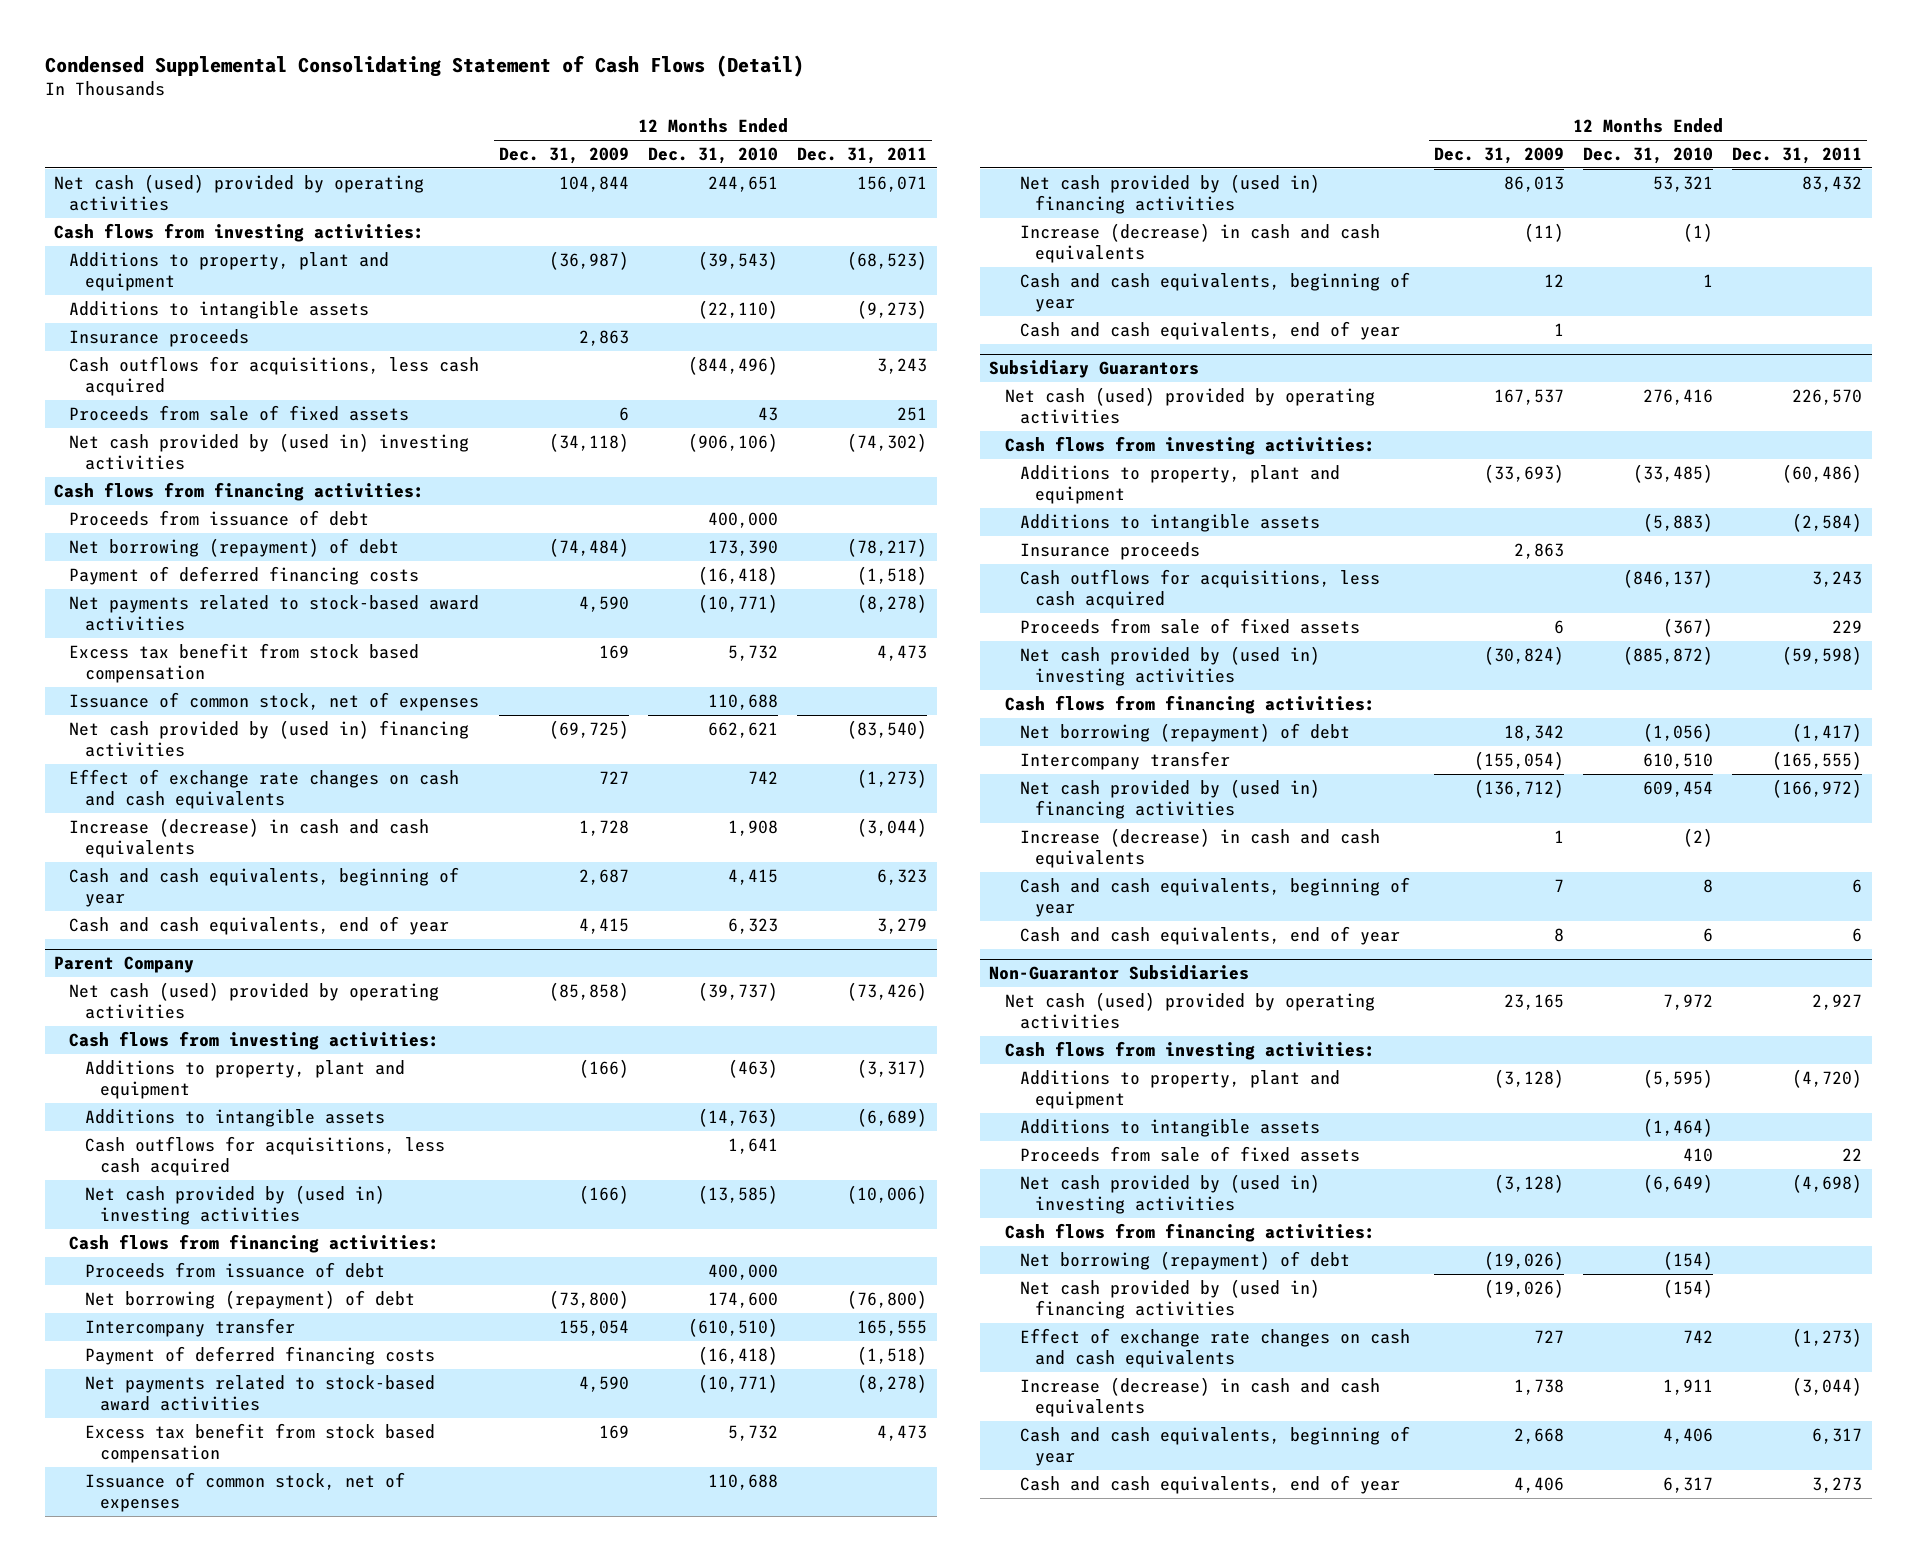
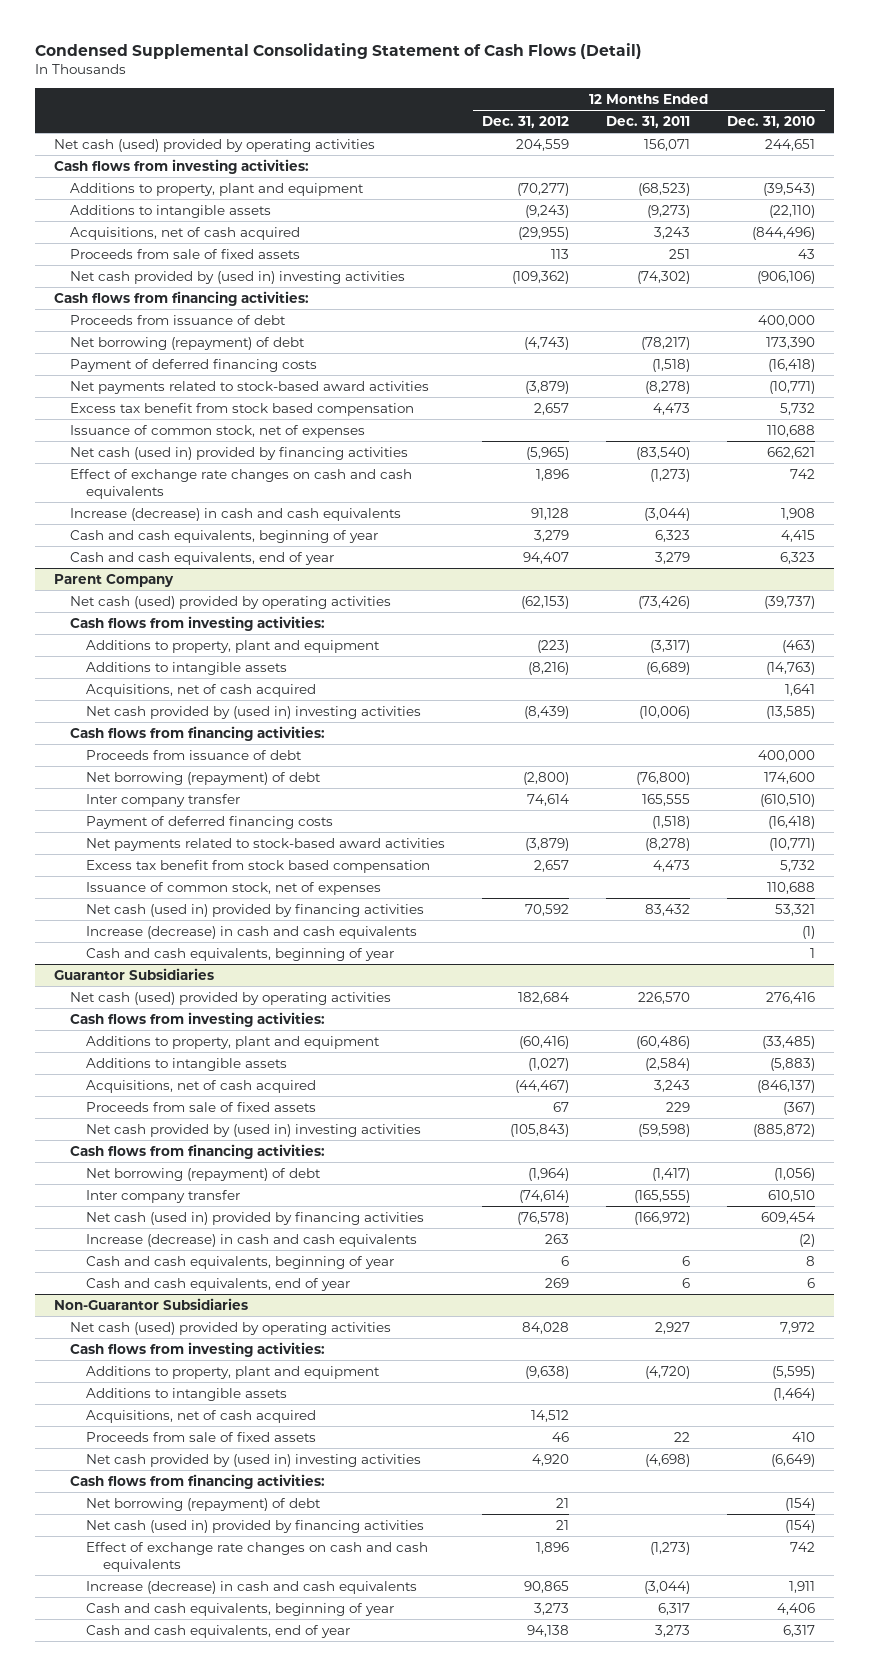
[498,147,629,165] Dec. 31, 2009 -> none
none -> [482,115,570,128] Dec. 31, 2012
[69,328,250,347] Insurance proceeds -> none
[69,355,480,396] Cash outflows for acquisitions, less cash acquired -> [69,226,300,240] Acquisitions, net of cash acquired
[69,719,470,757] Net cash provided by (used in) financing activities -> [69,446,408,460] Net cash (used in) provided by financing activities
[84,1135,445,1176] Cash outflows for acquisitions, less cash acquired -> [86,683,317,697] Acquisitions, net of cash acquired
[84,1317,295,1337] Intercompany transfer -> [86,793,241,807] Inter company transfer
[1019,173,1320,214] Net cash provided by (used in) financing activities -> [86,903,425,917] Net cash (used in) provided by financing activities
[1019,320,1400,340] Cash and cash equivalents, end of year -> none
[989,360,1200,379] Subsidiary Guarantors -> none
none -> [53,967,214,980] Guarantor Subsidiaries
[1019,541,1200,560] Insurance proceeds -> none
[1019,568,1380,609] Cash outflows for acquisitions, less cash acquired -> [86,1079,317,1093] Acquisitions, net of cash acquired
[1019,750,1230,770] Intercompany transfer -> [86,1189,241,1203] Inter company transfer
[1019,778,1320,819] Net cash provided by (used in) financing activities -> [86,1211,425,1225] Net cash (used in) provided by financing activities
none -> [86,1409,317,1423] Acquisitions, net of cash acquired
[1019,1278,1320,1319] Net cash provided by (used in) financing activities -> [86,1519,425,1533] Net cash (used in) provided by financing activities

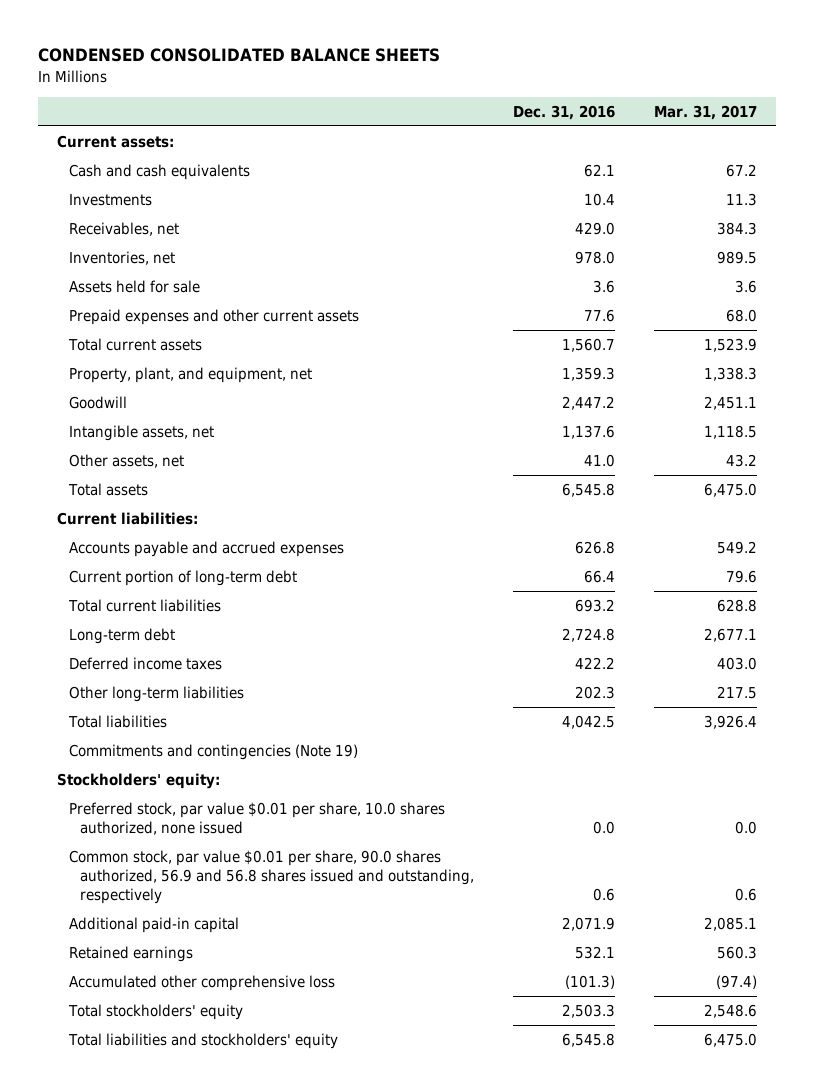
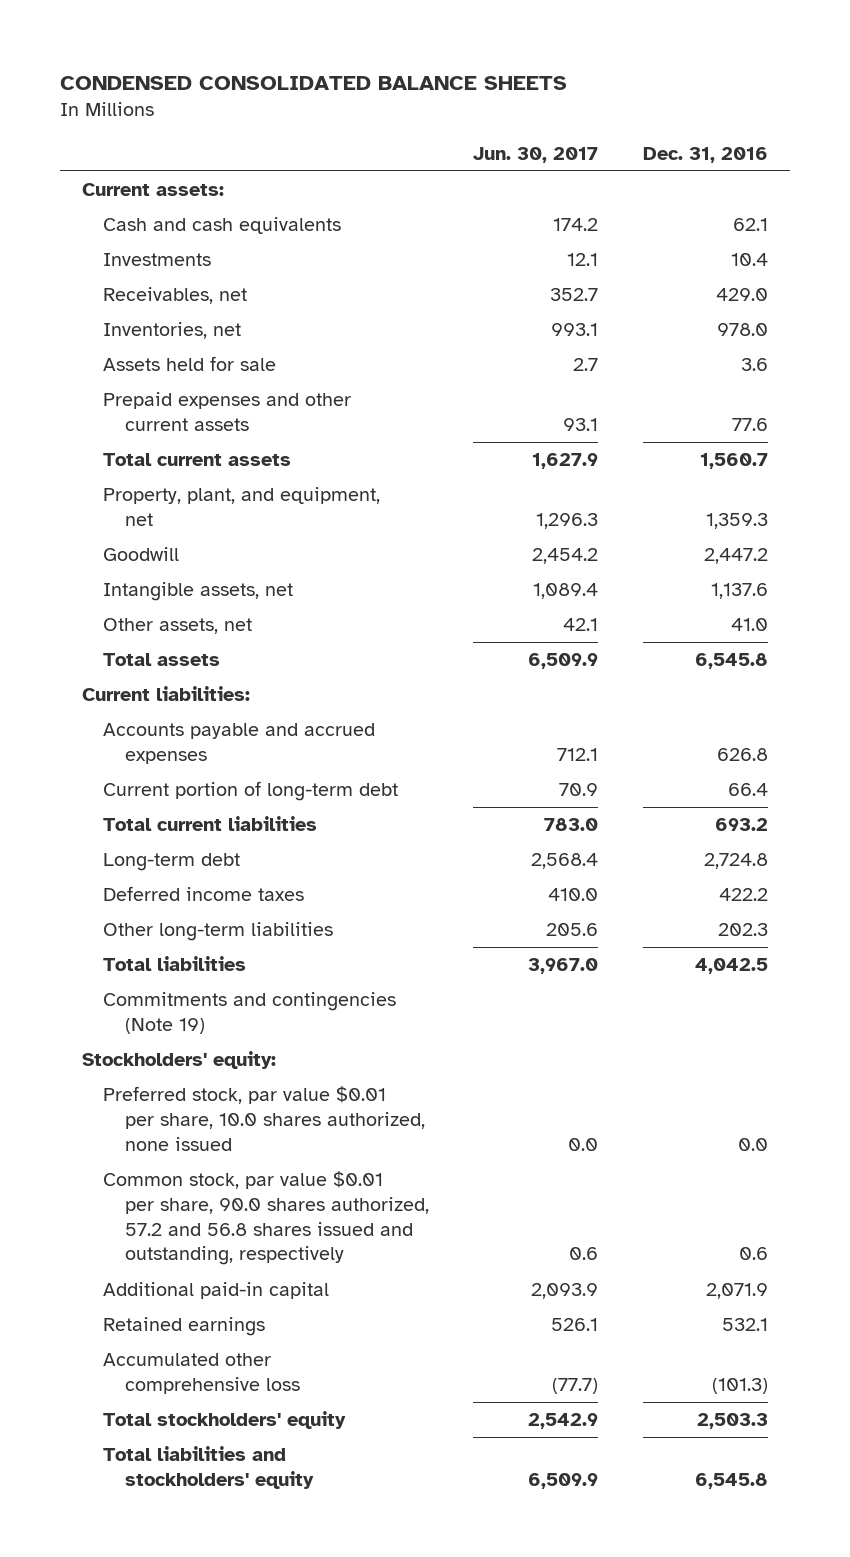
[653,104,757,120] Mar. 31, 2017 -> none
none -> [473,146,599,163] Jun. 30, 2017
[68,850,475,904] Common stock, par value $0.01 per share, 90.0 shares authorized, 56.9 and 56.8 shares issued and outstanding, respectively -> [103,1171,429,1266] Common stock, par value $0.01 per share, 90.0 shares authorized, 57.2 and 56.8 shares issued and outstanding, respectively

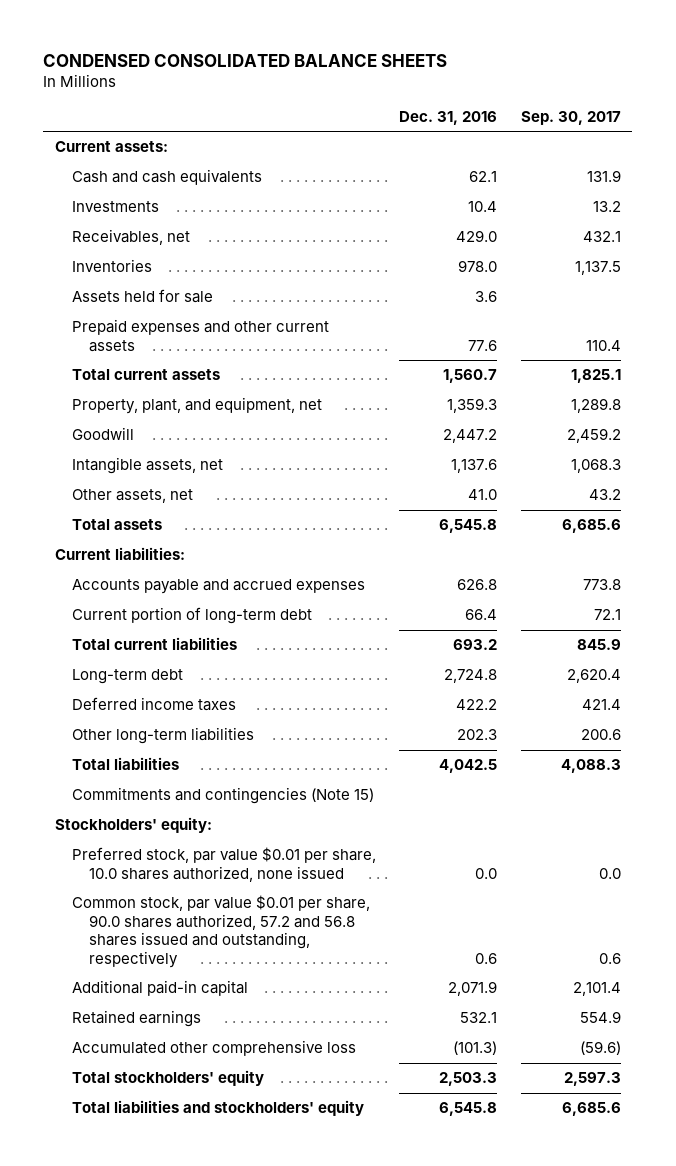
[473,146,599,163] Jun. 30, 2017 -> none
none -> [520,110,621,125] Sep. 30, 2017
[103,322,242,340] Inventories, net -> [72,259,153,273] Inventories
[103,992,397,1035] Commitments and contingencies (Note 19) -> [72,787,375,805] Commitments and contingencies (Note 15)

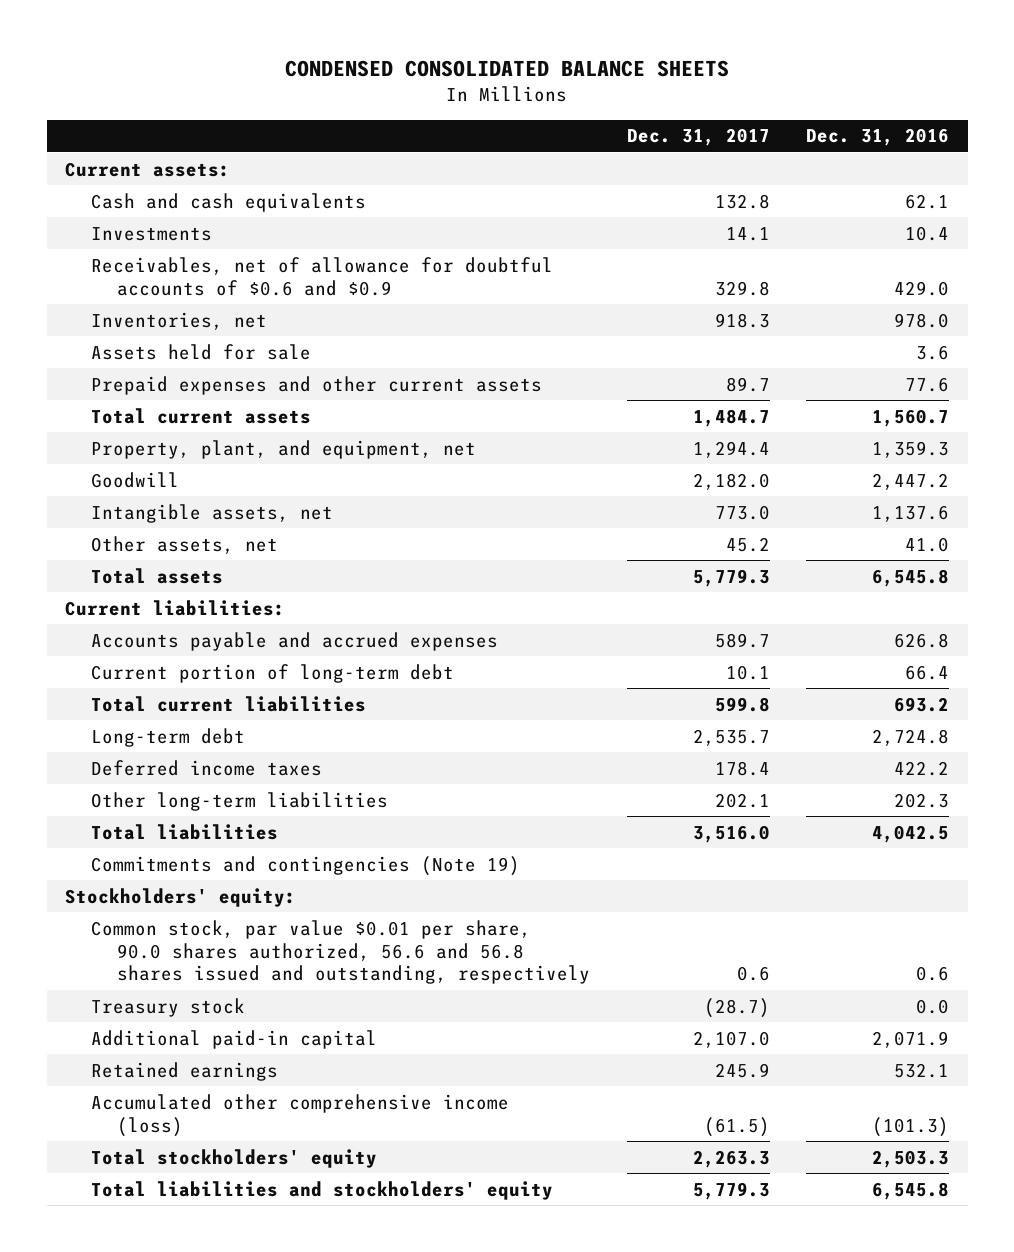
[520,110,621,125] Sep. 30, 2017 -> none
none -> [626,128,770,147] Dec. 31, 2017
[72,229,191,246] Receivables, net -> [90,256,553,296] Receivables, net of allowance for doubtful accounts of $0.6 and $0.9
[72,259,153,273] Inventories -> [90,311,267,330] Inventories, net
[72,787,375,805] Commitments and contingencies (Note 15) -> [90,855,520,876] Commitments and contingencies (Note 19)
[72,847,377,882] Preferred stock, par value $0.01 per share, 10.0 shares authorized, none issued -> none
[72,895,371,968] Common stock, par value $0.01 per share, 90.0 shares authorized, 57.2 and 56.8 shares issued and outstanding, respectively -> [90,919,591,985] Common stock, par value $0.01 per share, 90.0 shares authorized, 56.6 and 56.8 shares issued and outstanding, respectively
none -> [90,997,245,1017] Treasury stock
[72,1040,357,1057] Accumulated other comprehensive loss -> [90,1093,509,1137] Accumulated other comprehensive income (loss)

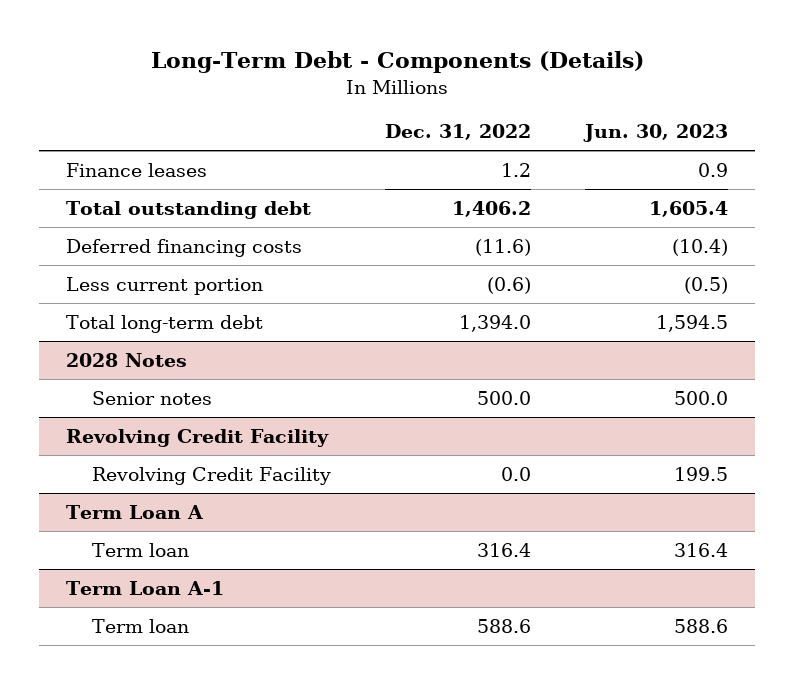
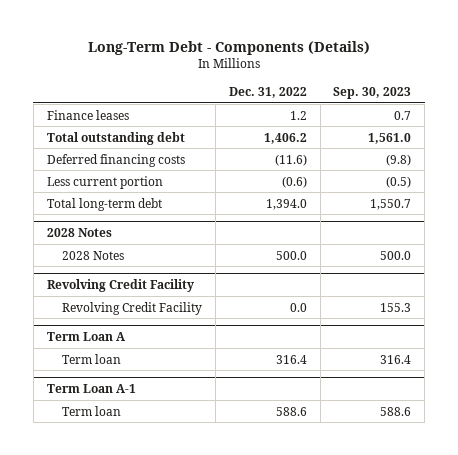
[582,124,728,143] Jun. 30, 2023 -> none
none -> [333,86,412,99] Sep. 30, 2023
[92,390,213,405] Senior notes -> [62,250,125,260] 2028 Notes

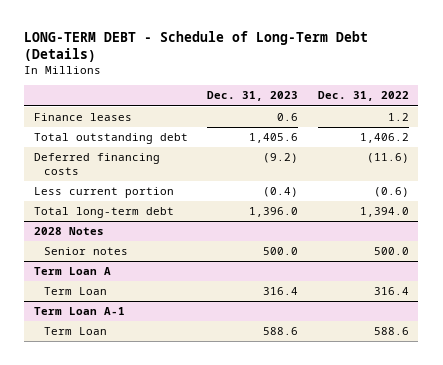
[87,41,370,56] Long-Term Debt - Components (Details) -> [24,30,369,63] LONG-TERM DEBT - Schedule of Long-Term Debt (Details)
[333,86,412,99] Sep. 30, 2023 -> none
none -> [207,91,299,102] Dec. 31, 2023
[46,279,194,293] Revolving Credit Facility -> none
[62,301,203,315] Revolving Credit Facility -> none
[62,250,125,260] 2028 Notes -> [44,247,129,256] Senior notes
[62,353,122,364] Term loan -> [44,287,108,296] Term Loan
[62,405,122,416] Term loan -> [44,327,108,336] Term Loan

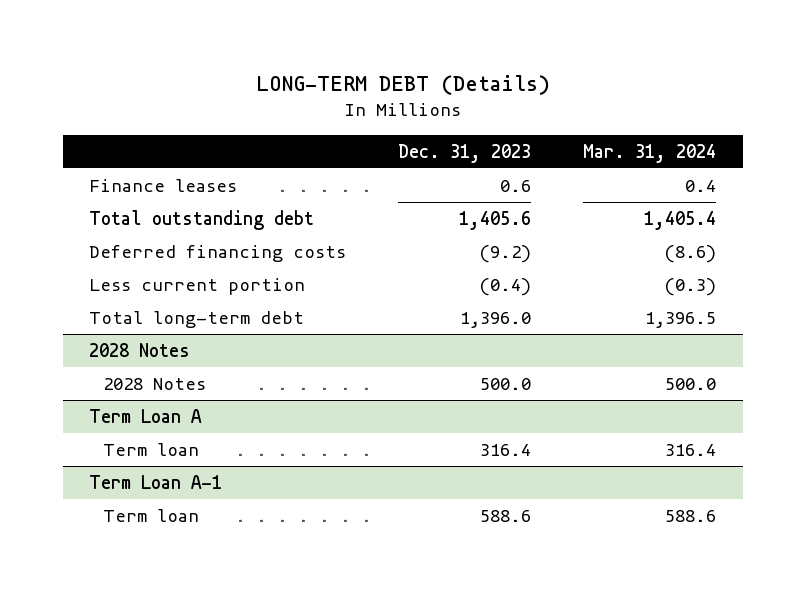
[24,30,369,63] LONG-TERM DEBT - Schedule of Long-Term Debt (Details) -> [255,75,550,96] LONG-TERM DEBT (Details)
[317,91,409,102] Dec. 31, 2022 -> none
none -> [583,143,717,163] Mar. 31, 2024
[44,247,129,256] Senior notes -> [102,377,206,390] 2028 Notes
[44,287,108,296] Term Loan -> [102,442,199,456] Term loan
[44,327,108,336] Term Loan -> [102,508,199,522] Term loan

